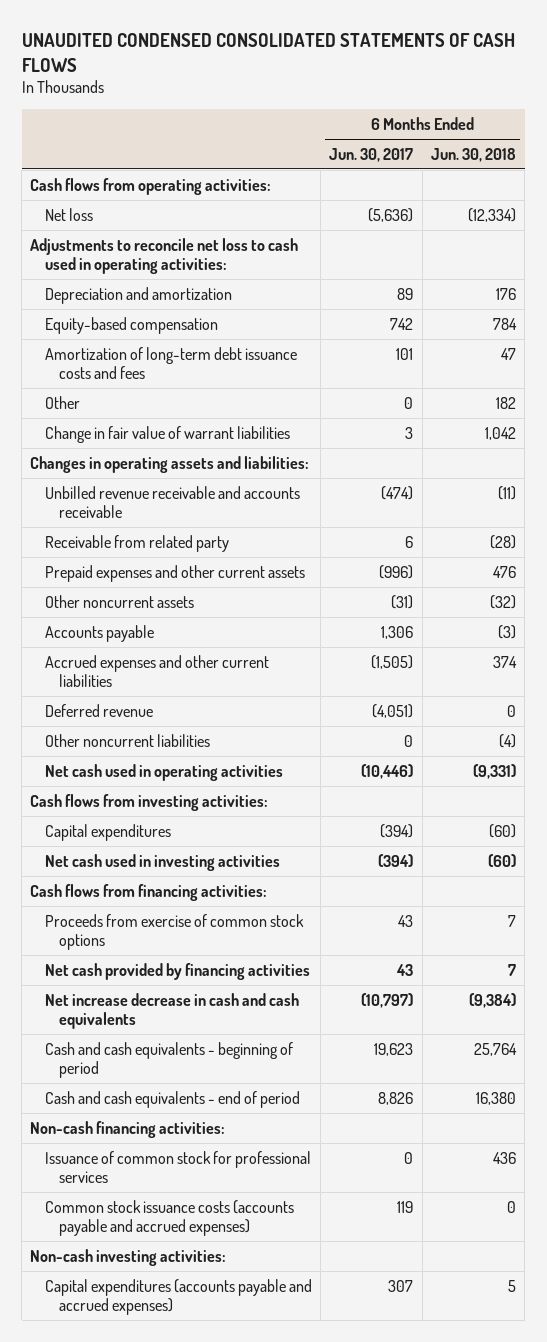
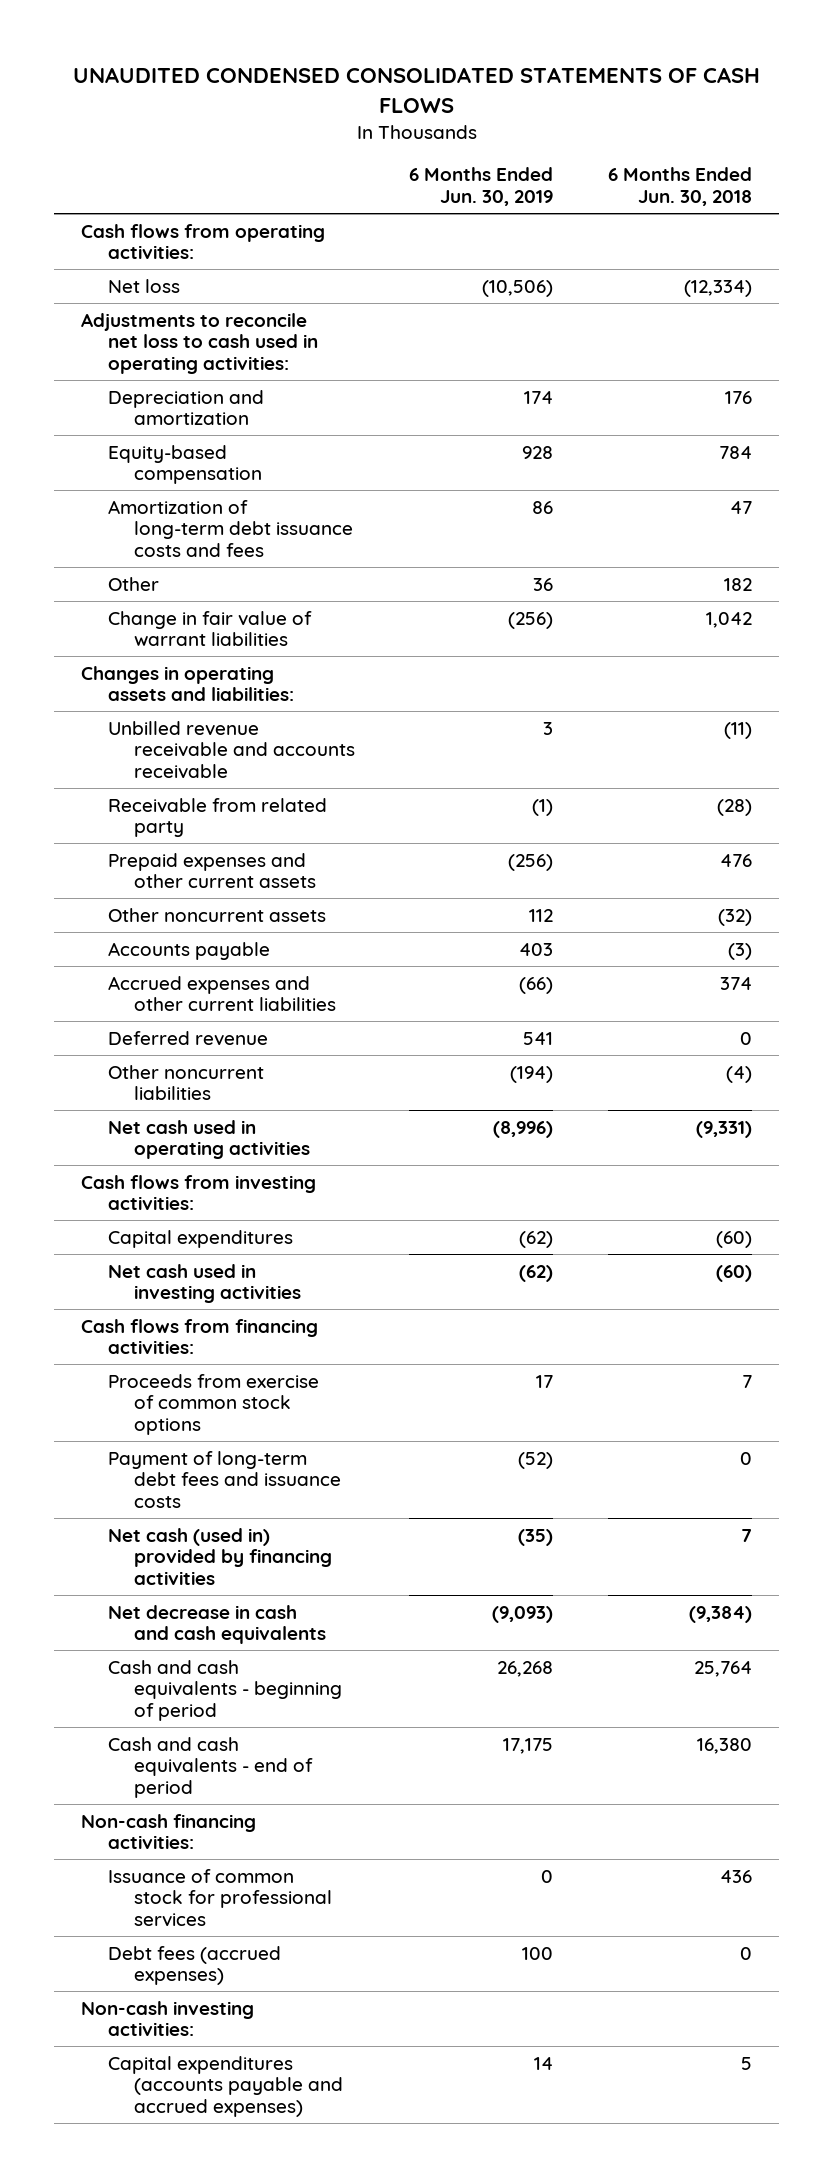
[329,147,414,162] Jun. 30, 2017 -> none
none -> [409,167,554,207] 6 Months Ended Jun. 30, 2019
none -> [107,1450,341,1509] Payment of long-term debt fees and issuance costs
[44,962,310,980] Net cash provided by financing activities -> [107,1527,332,1586] Net cash (used in) provided by financing activities
[44,992,299,1029] Net increase decrease in cash and cash equivalents -> [107,1604,326,1645] Net decrease in cash and cash equivalents
[44,1199,294,1236] Common stock issuance costs (accounts payable and accrued expenses) -> none
none -> [107,1945,281,1986] Debt fees (accrued expenses)

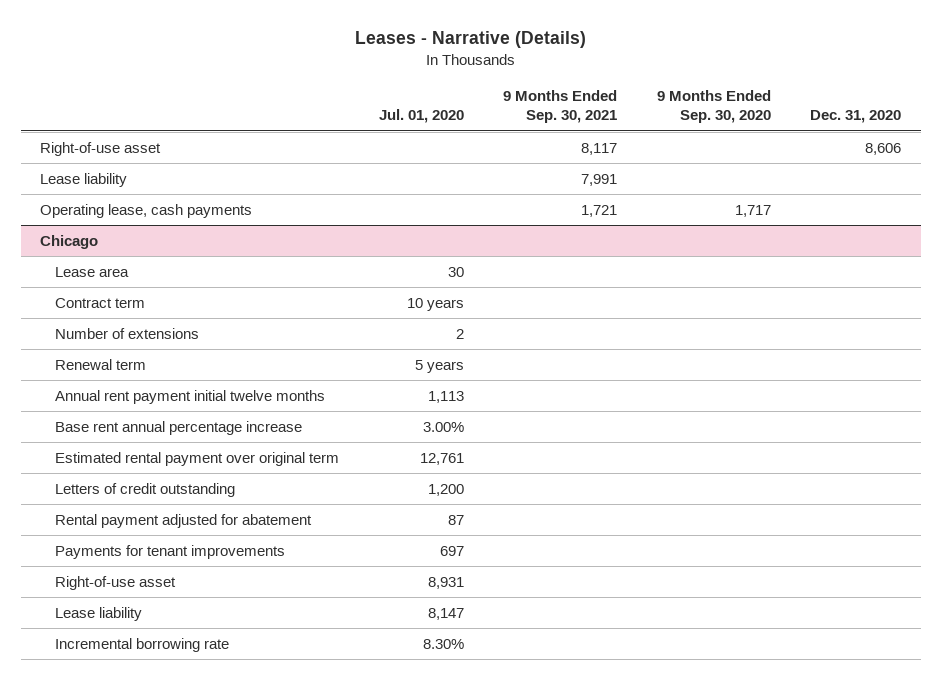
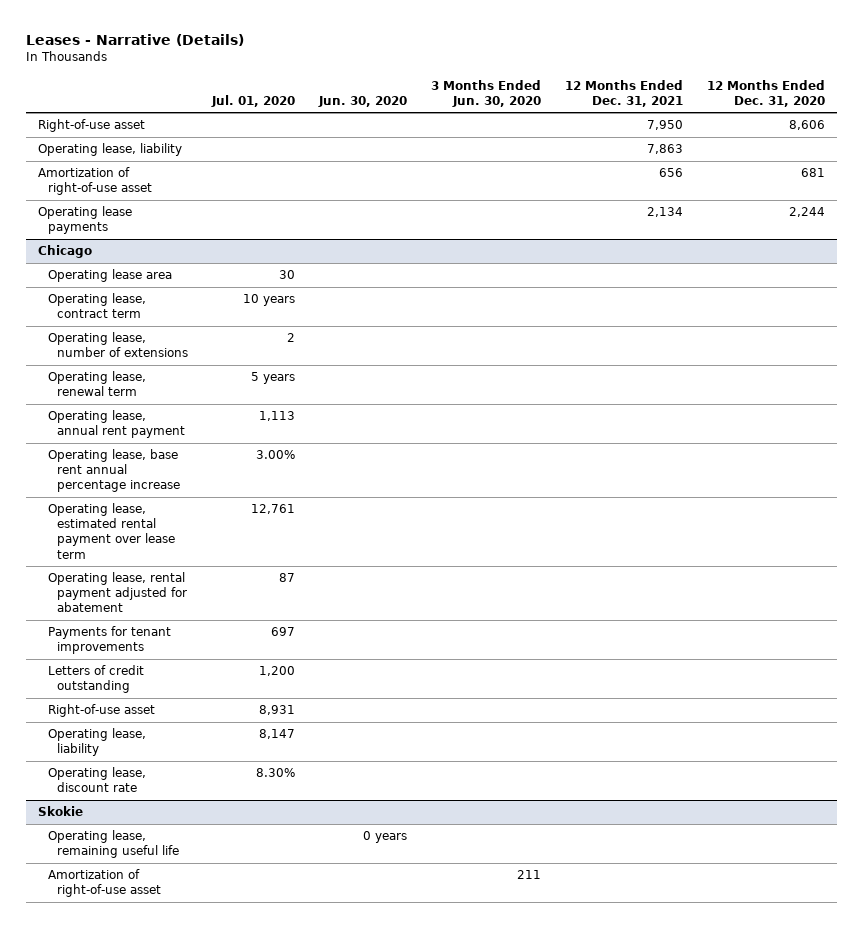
[503,89,618,124] 9 Months Ended Sep. 30, 2021 -> none
[656,89,771,124] 9 Months Ended Sep. 30, 2020 -> none
[810,110,902,124] Dec. 31, 2020 -> none
none -> [317,95,407,107] Jun. 30, 2020
none -> [430,79,541,107] 3 Months Ended Jun. 30, 2020
none -> [564,79,683,107] 12 Months Ended Dec. 31, 2021
none -> [706,79,825,107] 12 Months Ended Dec. 31, 2020
[40,172,128,187] Lease liability -> [38,143,183,157] Operating lease, liability
none -> [38,167,152,196] Amortization of right-of-use asset
[40,203,253,218] Operating lease, cash payments -> [38,206,133,235] Operating lease payments
[55,266,130,277] Lease area -> [47,269,172,283] Operating lease area
[55,297,146,308] Contract term -> [47,293,146,319] Operating lease, contract term
[55,327,200,339] Number of extensions -> [47,332,189,358] Operating lease, number of extensions
[55,358,147,370] Renewal term -> [47,371,146,397] Operating lease, renewal term
[55,389,326,404] Annual rent payment initial twelve months -> [47,410,186,439] Operating lease, annual rent payment
[55,420,303,435] Base rent annual percentage increase -> [47,449,181,493] Operating lease, base rent annual percentage increase
[55,451,340,466] Estimated rental payment over original term -> [47,503,176,559] Operating lease, estimated rental payment over lease term
[55,513,313,528] Rental payment adjusted for abatement -> [47,572,188,613] Operating lease, rental payment adjusted for abatement
[55,482,236,497] Letters of credit outstanding -> [47,665,144,694] Letters of credit outstanding
[55,606,143,621] Lease liability -> [47,728,146,757] Operating lease, liability
[55,637,230,652] Incremental borrowing rate -> [47,767,146,793] Operating lease, discount rate
none -> [38,806,84,817] Skokie
none -> [47,830,180,859] Operating lease, remaining useful life
none -> [47,869,162,898] Amortization of right-of-use asset

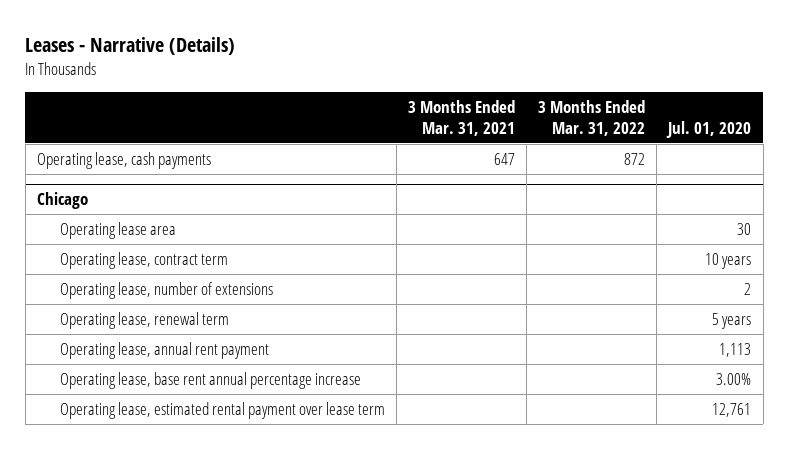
[317,95,407,107] Jun. 30, 2020 -> none
[430,79,541,107] 3 Months Ended Jun. 30, 2020 -> none
[564,79,683,107] 12 Months Ended Dec. 31, 2021 -> none
[706,79,825,107] 12 Months Ended Dec. 31, 2020 -> none
none -> [408,100,516,136] 3 Months Ended Mar. 31, 2021
none -> [538,100,646,136] 3 Months Ended Mar. 31, 2022
[38,119,146,133] Right-of-use asset -> none
[38,143,183,157] Operating lease, liability -> none
[38,167,152,196] Amortization of right-of-use asset -> none
[38,206,133,235] Operating lease payments -> [36,152,211,170] Operating lease, cash payments
[47,572,188,613] Operating lease, rental payment adjusted for abatement -> none
[47,626,171,655] Payments for tenant improvements -> none
[47,665,144,694] Letters of credit outstanding -> none
[47,704,155,718] Right-of-use asset -> none
[47,728,146,757] Operating lease, liability -> none
[47,767,146,793] Operating lease, discount rate -> none
[38,806,84,817] Skokie -> none
[47,830,180,859] Operating lease, remaining useful life -> none
[47,869,162,898] Amortization of right-of-use asset -> none

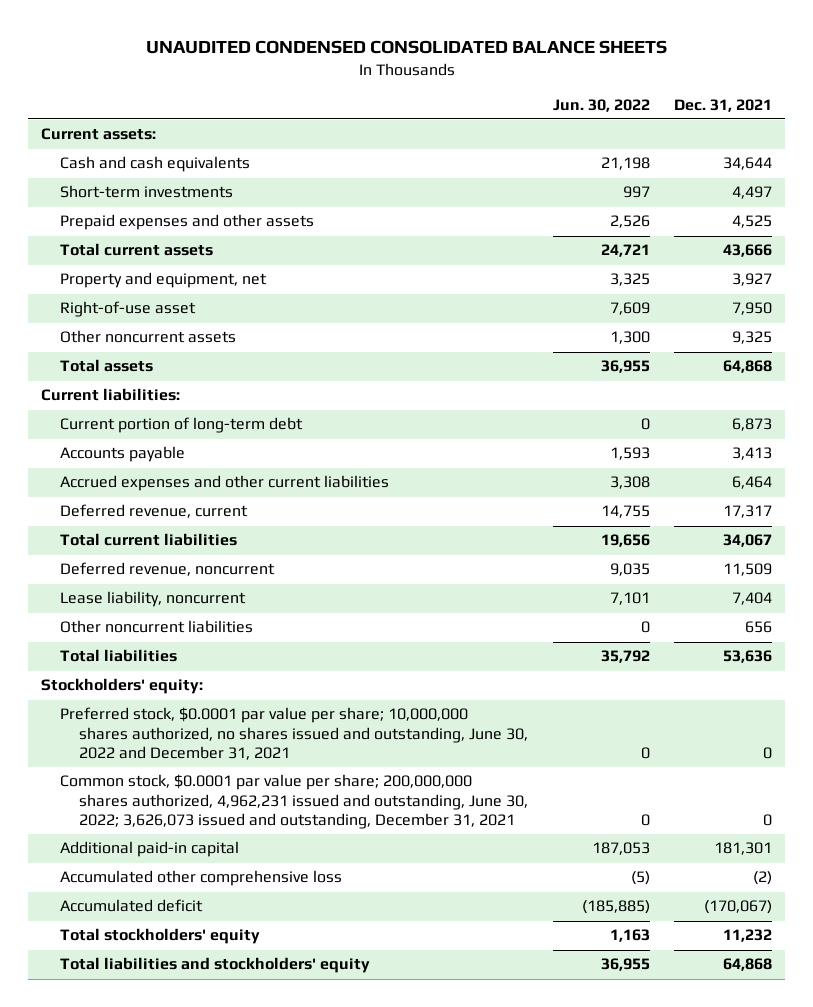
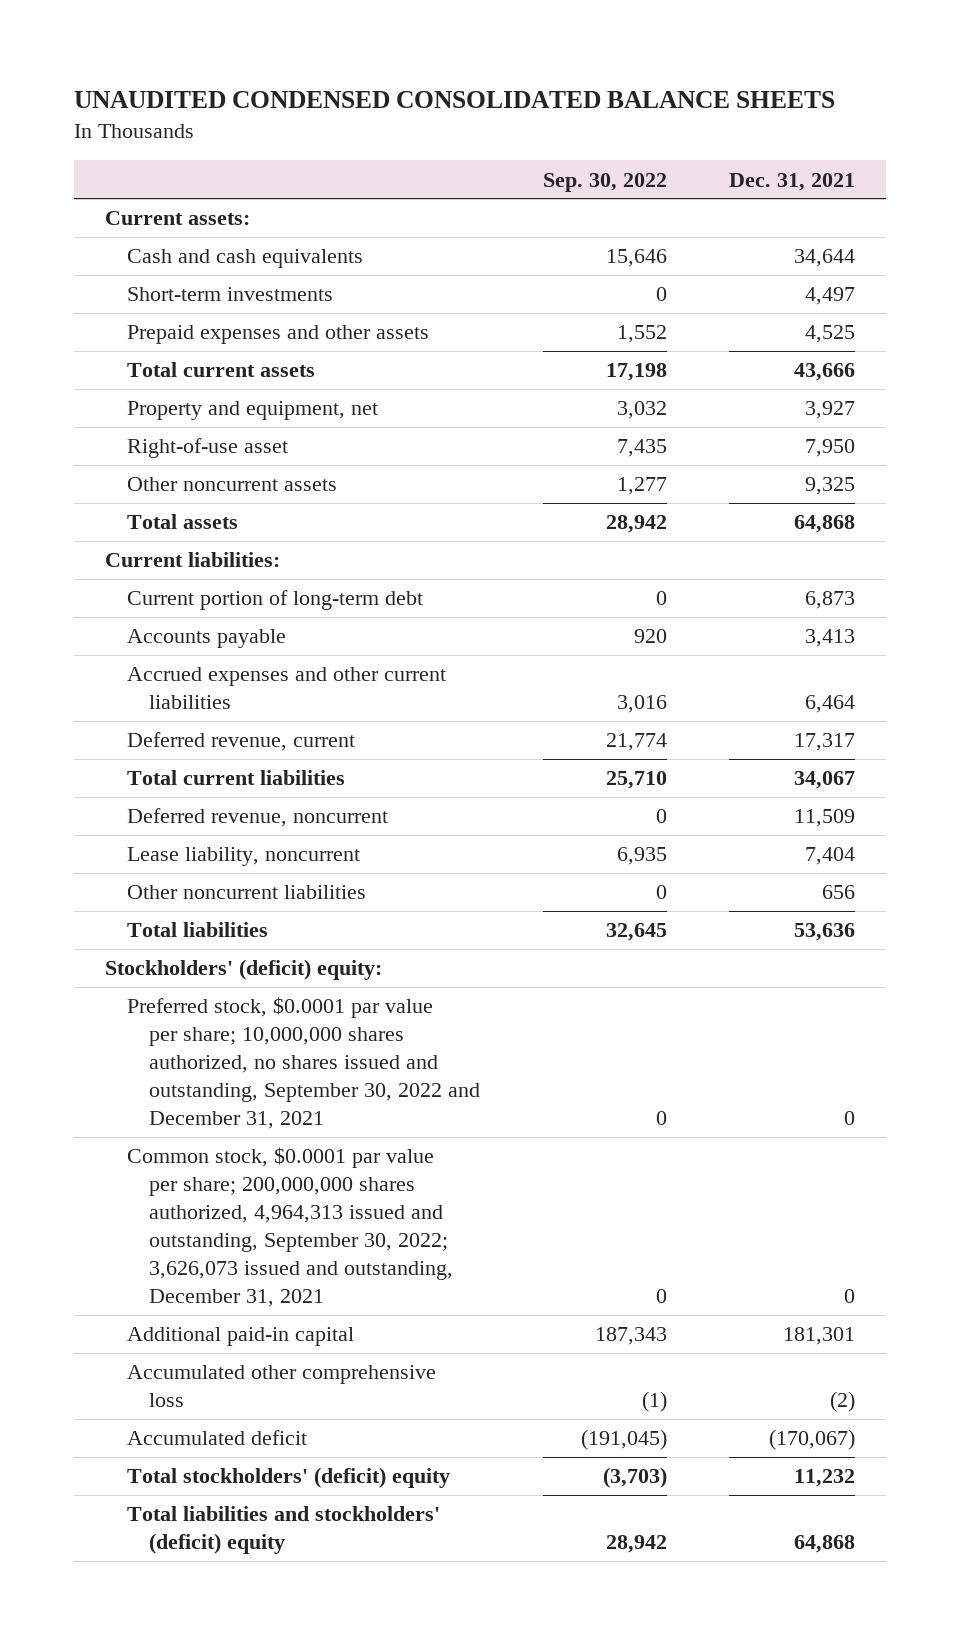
[552,98,650,112] Jun. 30, 2022 -> none
none -> [542,172,667,192] Sep. 30, 2022
[40,678,203,695] Stockholders' equity: -> [105,959,383,981] Stockholders' (deficit) equity:
[59,707,529,760] Preferred stock, $0.0001 par value per share; 10,000,000 shares authorized, no shares issued and outstanding, June 30, 2022 and December 31, 2021 -> [127,997,480,1129] Preferred stock, $0.0001 par value per share; 10,000,000 shares authorized, no shares issued and outstanding, September 30, 2022 and December 31, 2021
[59,774,529,829] Common stock, $0.0001 par value per share; 200,000,000 shares authorized, 4,962,231 issued and outstanding, June 30, 2022; 3,626,073 issued and outstanding, December 31, 2021 -> [127,1147,453,1307] Common stock, $0.0001 par value per share; 200,000,000 shares authorized, 4,964,313 issued and outstanding, September 30, 2022; 3,626,073 issued and outstanding, December 31, 2021
[59,928,260,945] Total stockholders' equity -> [127,1467,451,1489] Total stockholders' (deficit) equity
[59,957,370,974] Total liabilities and stockholders' equity -> [127,1506,441,1555] Total liabilities and stockholders' (deficit) equity

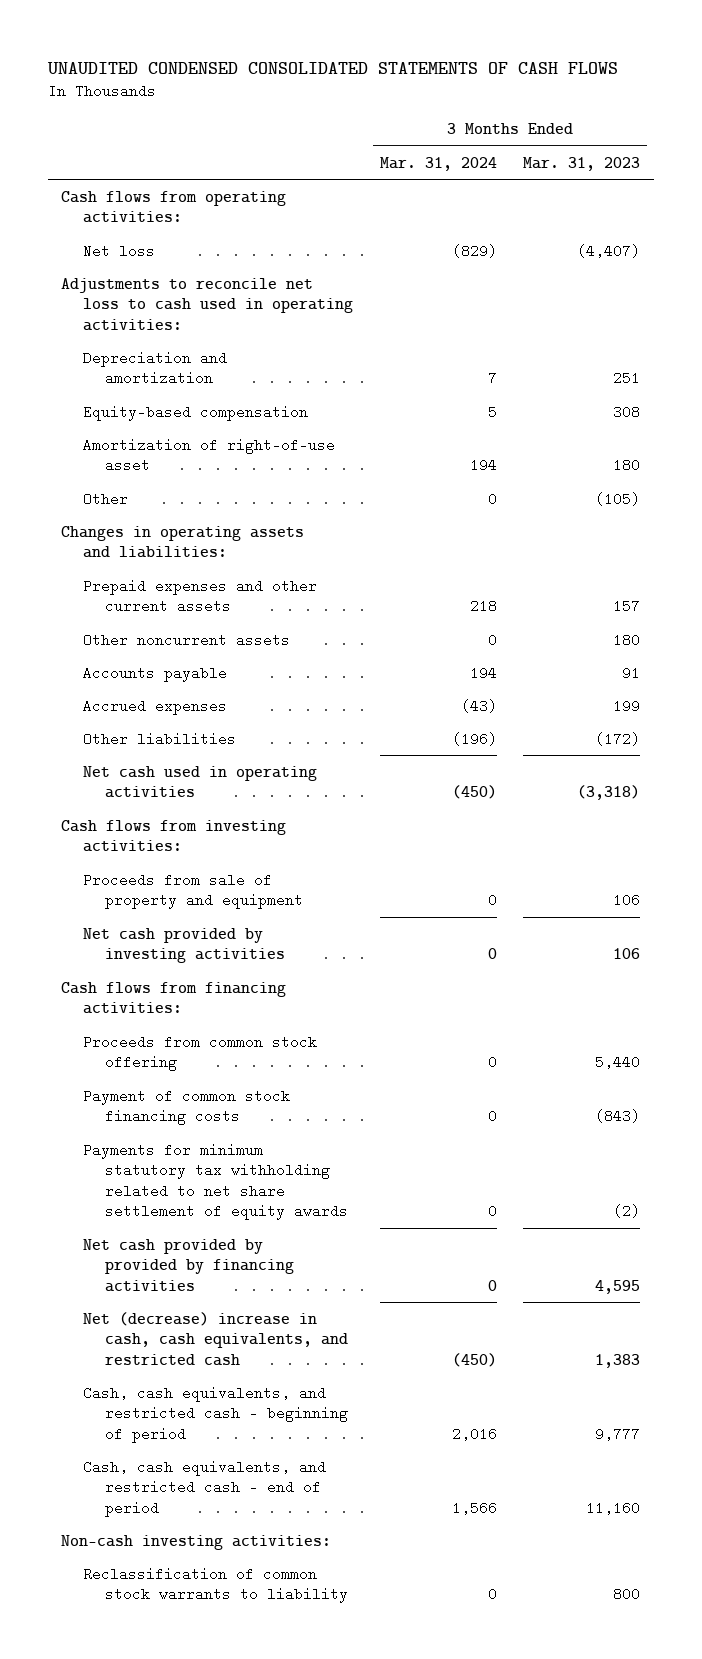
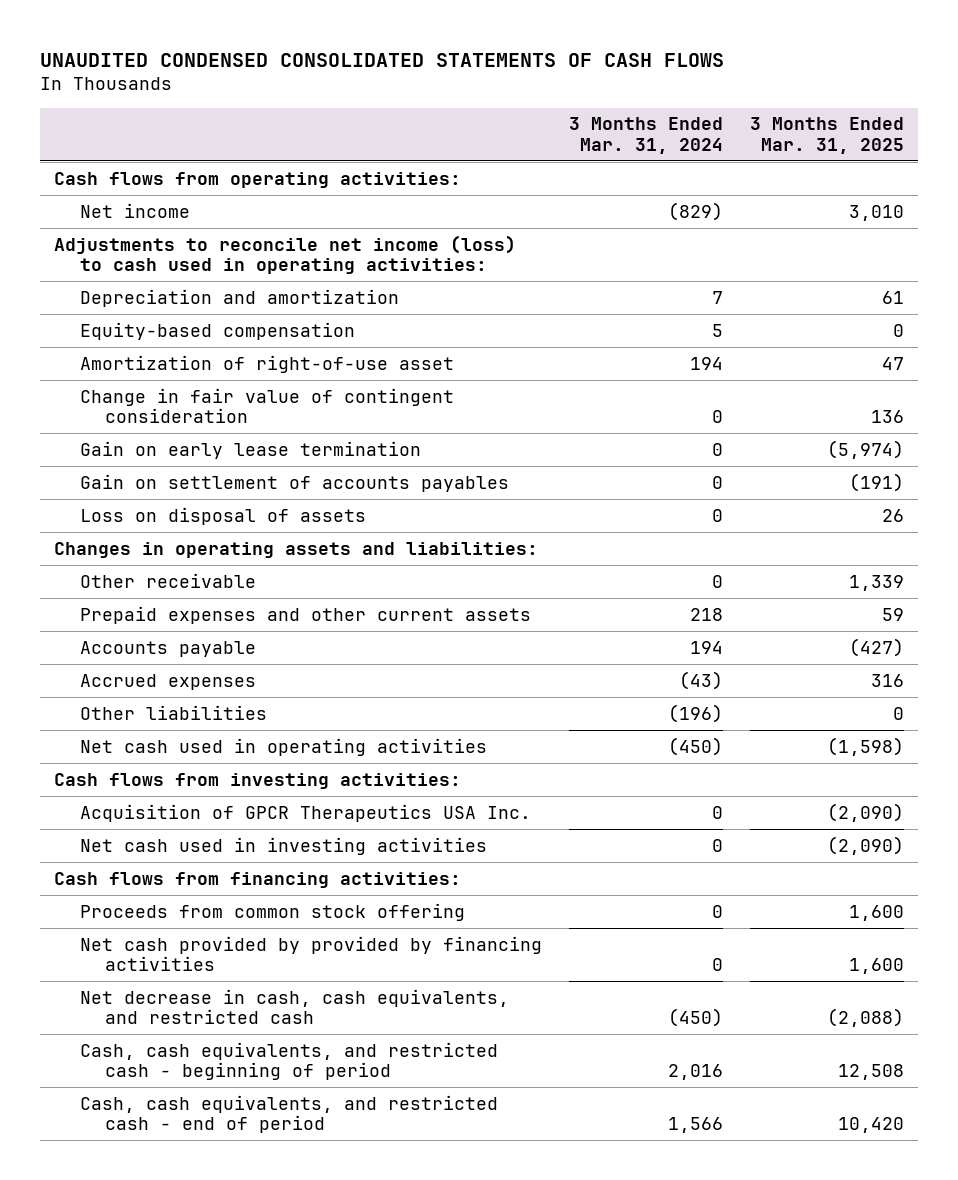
[523,156,641,171] Mar. 31, 2023 -> none
none -> [750,117,905,154] 3 Months Ended Mar. 31, 2025
[83,243,156,258] Net loss -> [79,202,190,218] Net income
[61,277,354,331] Adjustments to reconcile net loss to cash used in operating activities: -> [53,234,516,275] Adjustments to reconcile net income (loss) to cash used in operating activities:
[83,491,129,506] Other -> none
none -> [79,387,454,424] Change in fair value of contingent consideration
none -> [79,440,421,459] Gain on early lease termination
none -> [79,473,509,492] Gain on settlement of accounts payables
none -> [79,506,366,525] Loss on disposal of assets
none -> [79,572,256,588] Other receivable
[83,632,291,647] Other noncurrent assets -> none
[83,872,304,910] Proceeds from sale of property and equipment -> none
none -> [79,803,531,822] Acquisition of GPCR Therapeutics USA Inc.
[83,927,286,964] Net cash provided by investing activities -> [79,836,487,855] Net cash used in investing activities
[83,1088,291,1126] Payment of common stock financing costs -> none
[83,1142,349,1221] Payments for minimum statutory tax withholding related to net share settlement of equity awards -> none
[83,1311,349,1366] Net (decrease) increase in cash, cash equivalents, and restricted cash -> [79,988,509,1025] Net decrease in cash, cash equivalents, and restricted cash
[61,1534,332,1550] Non-cash investing activities: -> none
[83,1566,349,1604] Reclassification of common stock warrants to liability -> none

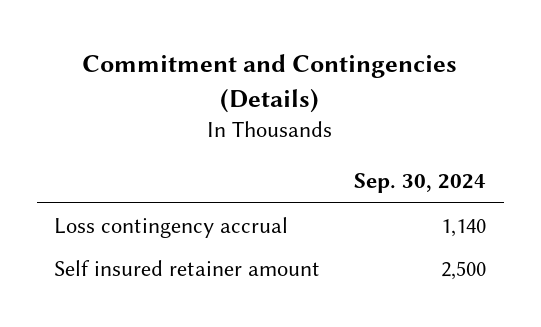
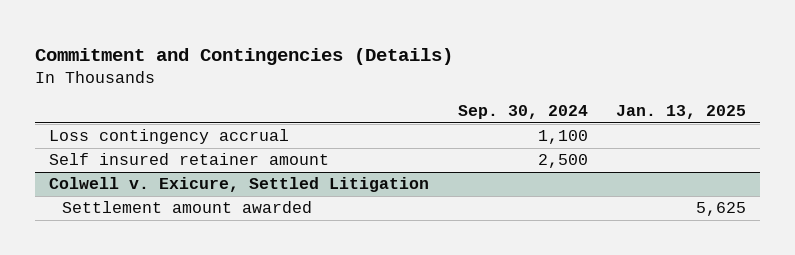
none -> [615,105,746,120] Jan. 13, 2025
[441,218,487,237] 1,140 -> [537,130,588,145] 1,100
none -> [49,177,430,193] Colwell v. Exicure, Settled Litigation
none -> [62,201,313,214] Settlement amount awarded

